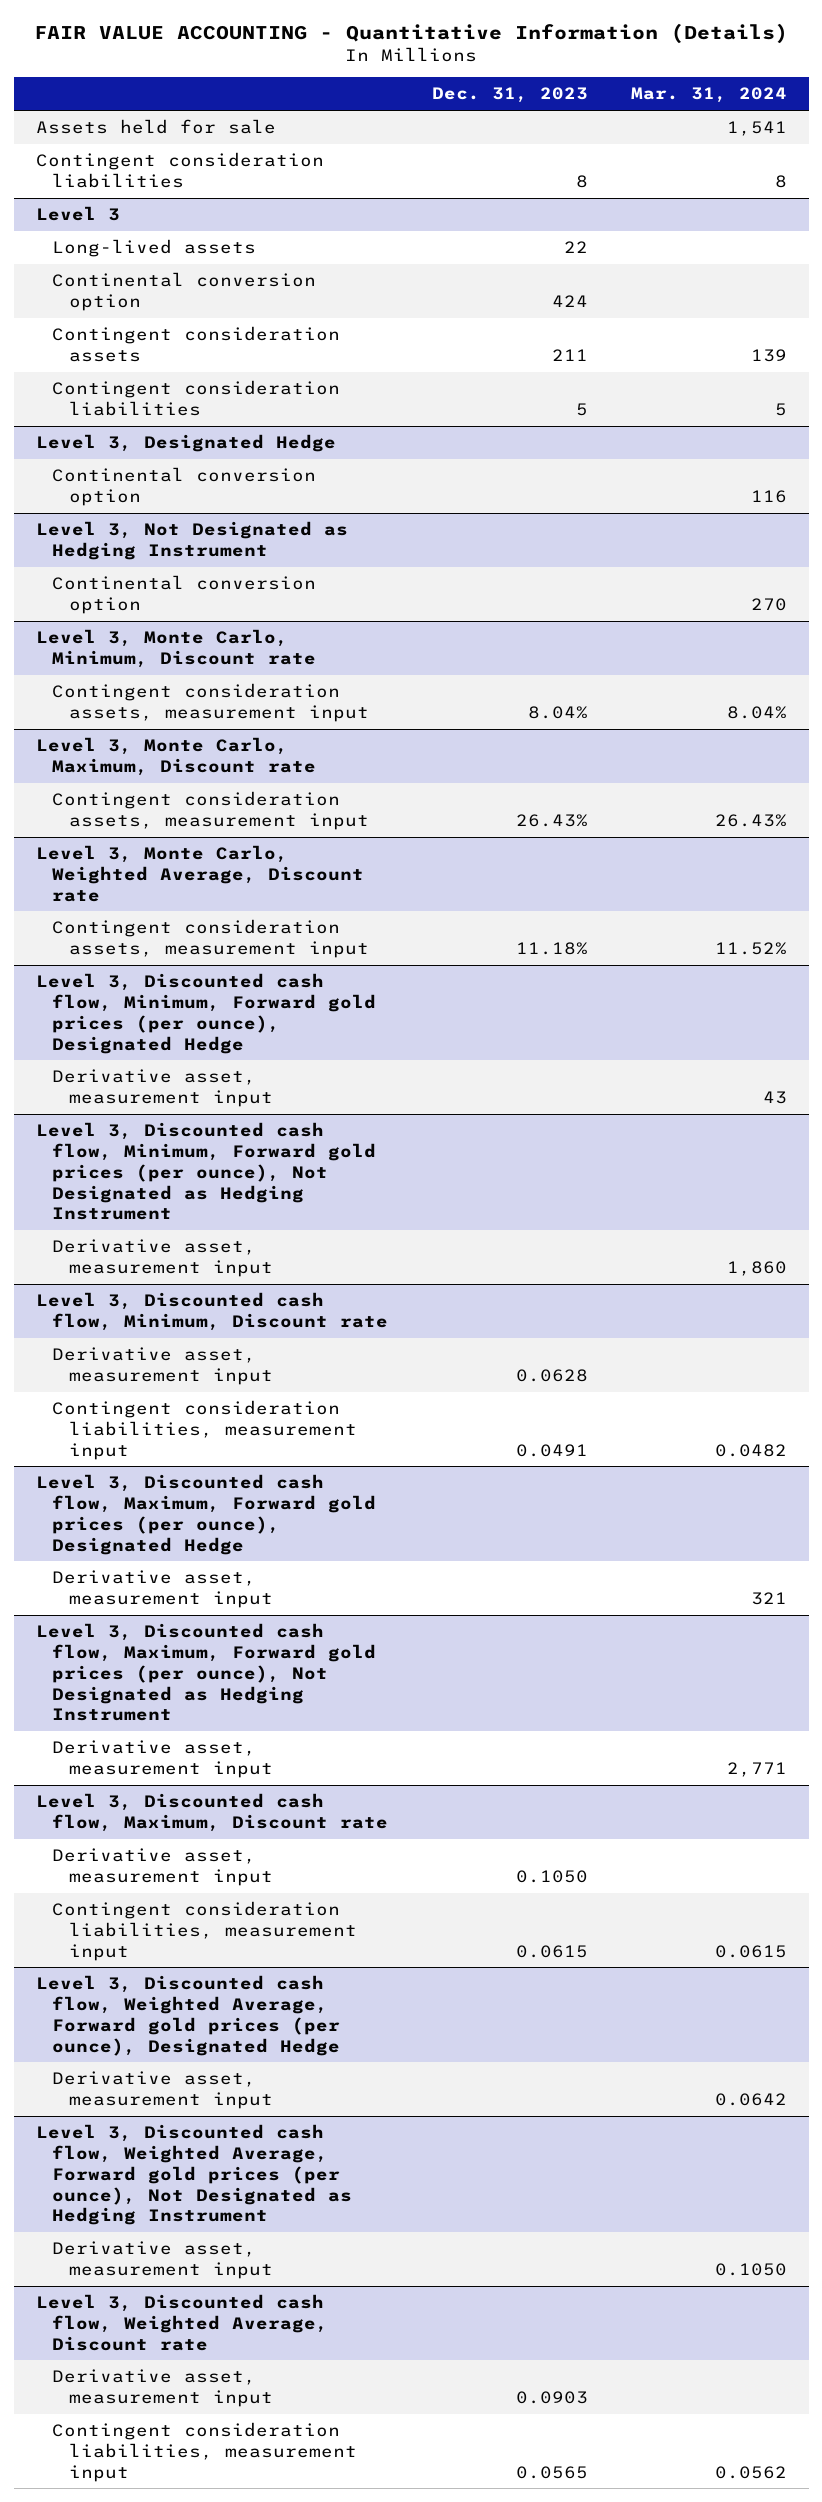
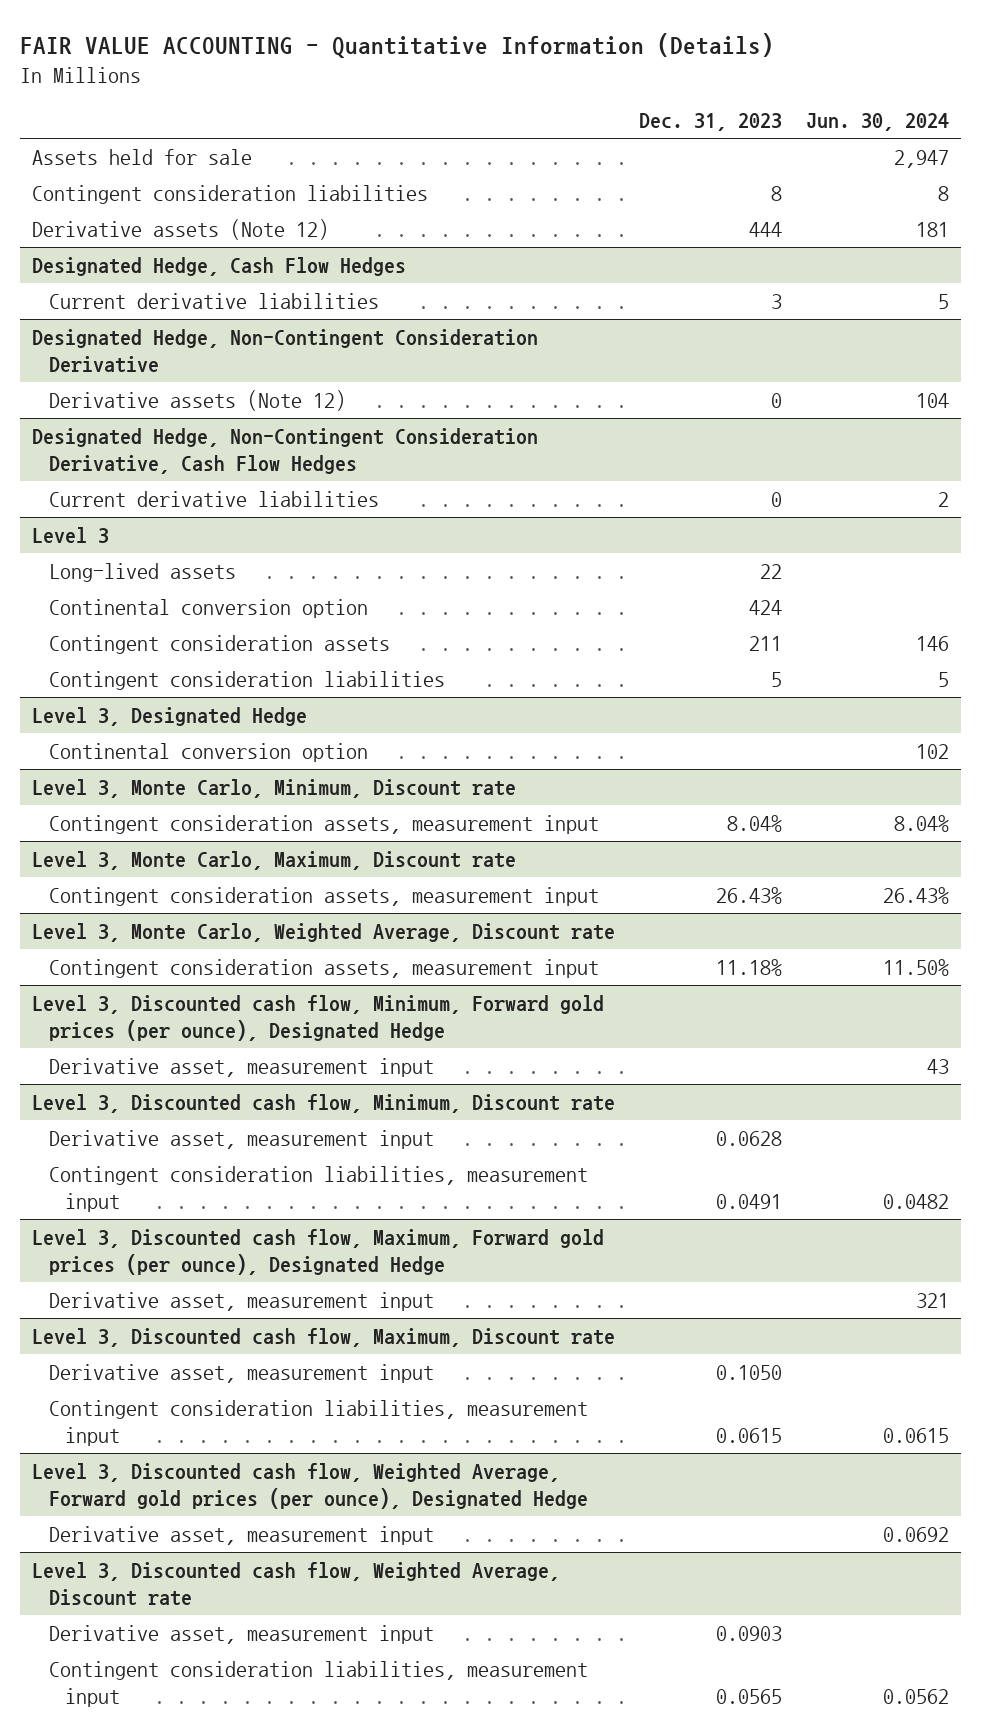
[630,87,787,104] Mar. 31, 2024 -> none
none -> [806,113,950,132] Jun. 30, 2024
none -> [31,218,329,240] Derivative assets (Note 12)
none -> [31,256,406,276] Designated Hedge, Cash Flow Hedges
none -> [48,292,379,309] Current derivative liabilities
none -> [31,328,538,373] Designated Hedge, Non-Contingent Consideration Derivative
none -> [48,389,346,411] Derivative assets (Note 12)
none -> [31,427,538,474] Designated Hedge, Non-Contingent Consideration Derivative, Cash Flow Hedges
none -> [48,490,379,507] Current derivative liabilities
[35,521,348,560] Level 3, Not Designated as Hedging Instrument -> none
[52,575,317,614] Continental conversion option -> none
[35,1122,377,1221] Level 3, Discounted cash flow, Minimum, Forward gold prices (per ounce), Not Designated as Hedging Instrument -> none
[52,1239,274,1277] Derivative asset, measurement input -> none
[35,1623,377,1722] Level 3, Discounted cash flow, Maximum, Forward gold prices (per ounce), Not Designated as Hedging Instrument -> none
[52,1740,274,1778] Derivative asset, measurement input -> none
[35,2124,353,2226] Level 3, Discounted cash flow, Weighted Average, Forward gold prices (per ounce), Not Designated as Hedging Instrument -> none
[52,2241,274,2279] Derivative asset, measurement input -> none

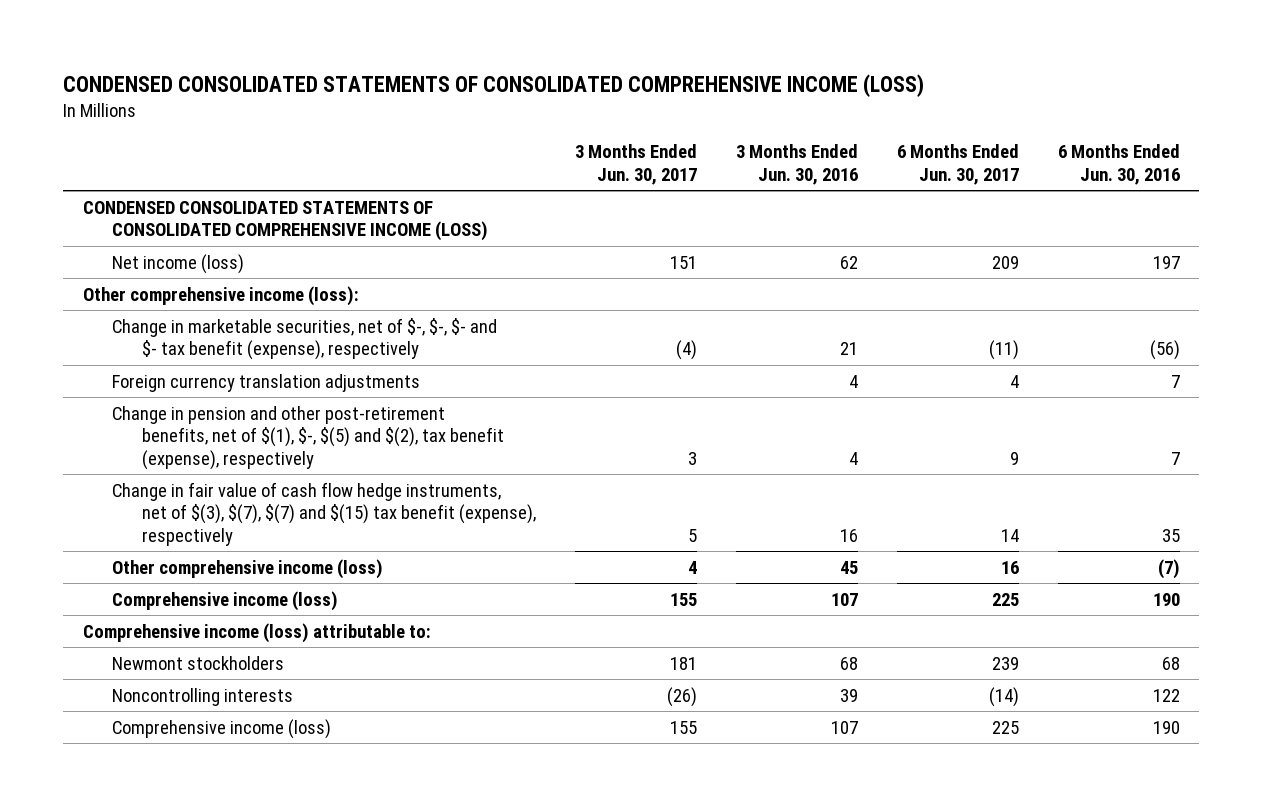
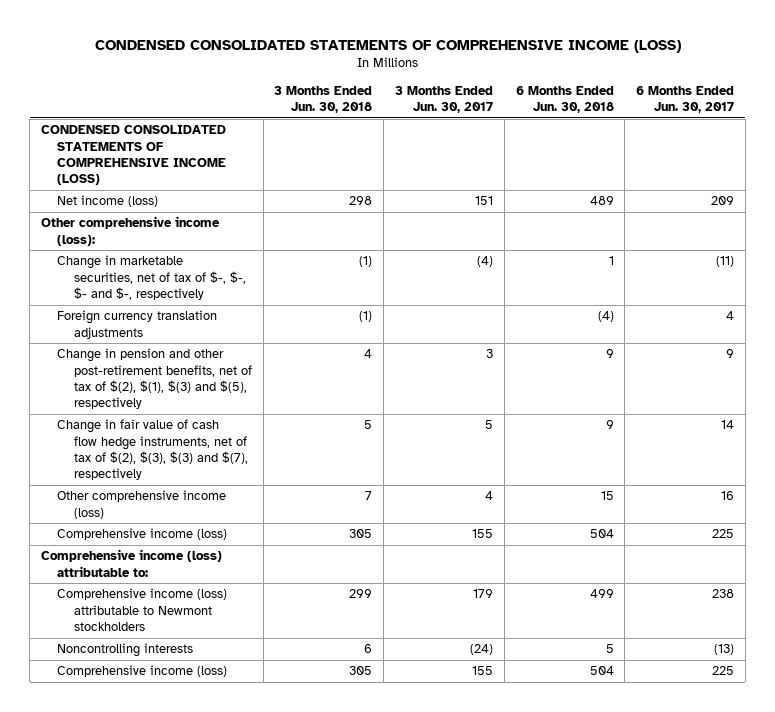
[63,74,925,98] CONDENSED CONSOLIDATED STATEMENTS OF CONSOLIDATED COMPREHENSIVE INCOME (LOSS) -> [94,39,681,53] CONDENSED CONSOLIDATED STATEMENTS OF COMPREHENSIVE INCOME (LOSS)
[735,144,858,185] 3 Months Ended Jun. 30, 2016 -> none
[1057,144,1180,185] 6 Months Ended Jun. 30, 2016 -> none
none -> [274,85,373,114] 3 Months Ended Jun. 30, 2018
none -> [515,85,614,114] 6 Months Ended Jun. 30, 2018
[82,200,489,242] CONDENSED CONSOLIDATED STATEMENTS OF CONSOLIDATED COMPREHENSIVE INCOME (LOSS) -> [41,125,227,186] CONDENSED CONSOLIDATED STATEMENTS OF COMPREHENSIVE INCOME (LOSS)
[112,317,498,361] Change in marketable securities, net of $-, $-, $- and $- tax benefit (expense), respectively -> [57,255,246,301] Change in marketable securities, net of tax of $-, $-, $- and $-, respectively
[112,405,504,470] Change in pension and other post-retirement benefits, net of $(1), $-, $(5) and $(2), tax benefit (expense), respectively -> [57,348,252,410] Change in pension and other post-retirement benefits, net of tax of $(2), $(1), $(3) and $(5), respectively
[112,481,536,546] Change in fair value of cash flow hedge instruments, net of $(3), $(7), $(7) and $(15) tax benefit (expense), respectively -> [57,419,248,481] Change in fair value of cash flow hedge instruments, net of tax of $(2), $(3), $(3) and $(7), respectively
[112,655,285,670] Newmont stockholders -> [57,588,228,632] Comprehensive income (loss) attributable to Newmont stockholders
[669,656,697,670] 181 -> [472,589,493,599] 179
[991,656,1019,670] 239 -> [712,589,735,599] 238
[666,686,697,707] (26) -> [469,644,493,656] (24)
[988,686,1019,707] (14) -> [714,644,735,656] (13)

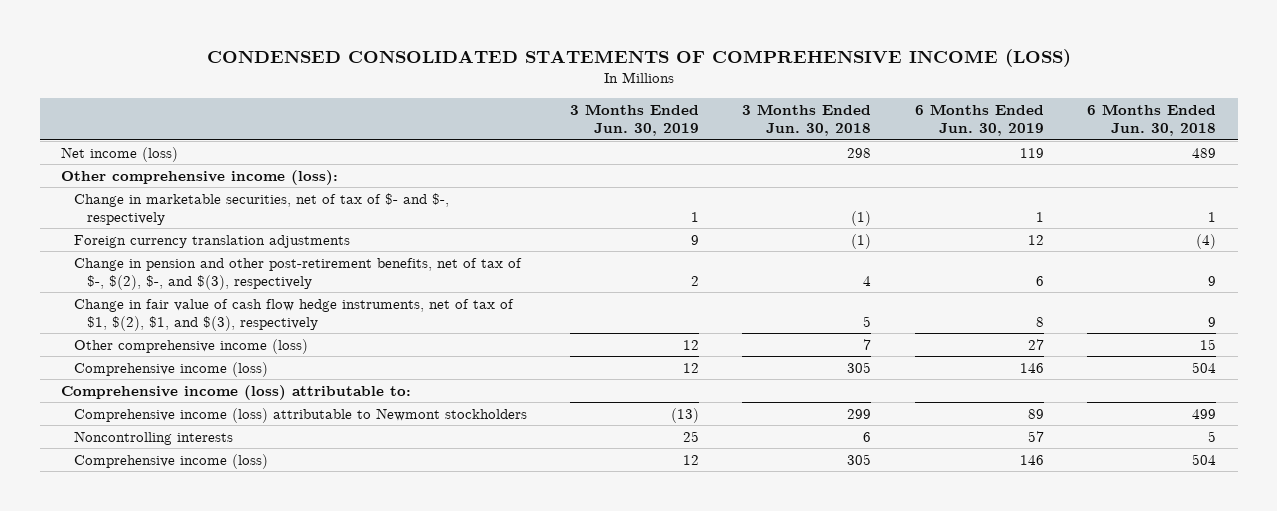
[394,85,493,114] 3 Months Ended Jun. 30, 2017 -> none
[636,85,735,114] 6 Months Ended Jun. 30, 2017 -> none
none -> [570,104,700,137] 3 Months Ended Jun. 30, 2019
none -> [914,104,1044,137] 6 Months Ended Jun. 30, 2019
[41,125,227,186] CONDENSED CONSOLIDATED STATEMENTS OF COMPREHENSIVE INCOME (LOSS) -> none
[57,255,246,301] Change in marketable securities, net of tax of $-, $-, $- and $-, respectively -> [73,192,449,225] Change in marketable securities, net of tax of $- and $-, respectively
[57,348,252,410] Change in pension and other post-retirement benefits, net of tax of $(2), $(1), $(3) and $(5), respectively -> [73,257,522,290] Change in pension and other post-retirement benefits, net of tax of $-, $(2), $-, and $(3), respectively
[57,419,248,481] Change in fair value of cash flow hedge instruments, net of tax of $(2), $(3), $(3) and $(7), respectively -> [73,298,514,331] Change in fair value of cash flow hedge instruments, net of tax of $1, $(2), $1, and $(3), respectively

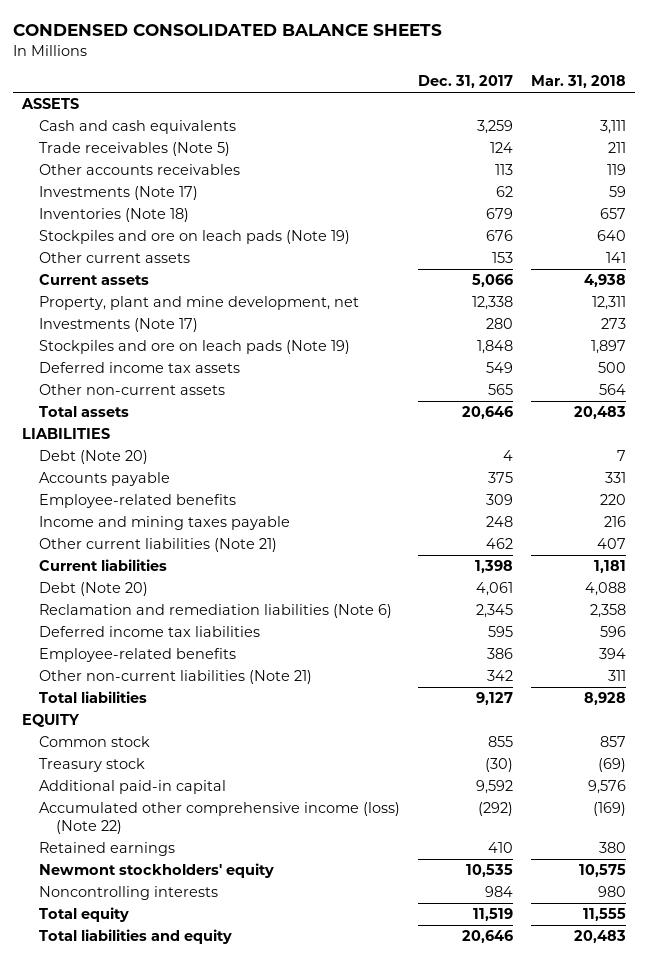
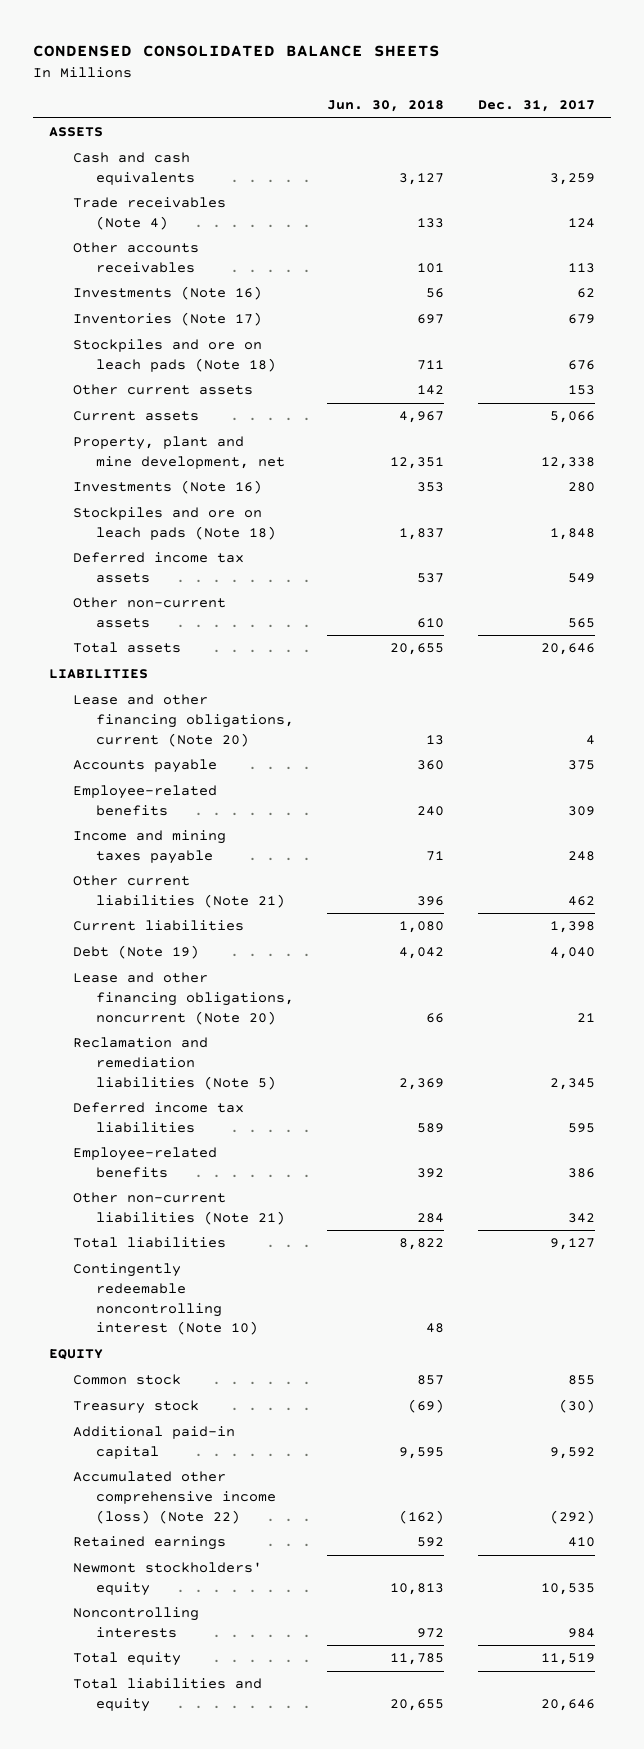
[530,75,626,89] Mar. 31, 2018 -> none
none -> [327,100,445,113] Jun. 30, 2018
[39,142,231,157] Trade receivables (Note 5) -> [72,197,226,230] Trade receivables (Note 4)
[39,186,199,201] Investments (Note 17) -> [72,286,262,301] Investments (Note 16)
[39,208,190,223] Inventories (Note 18) -> [72,312,262,327] Inventories (Note 17)
[39,230,351,245] Stockpiles and ore on leach pads (Note 19) -> [72,339,277,372] Stockpiles and ore on leach pads (Note 18)
[39,318,199,333] Investments (Note 17) -> [72,480,262,495] Investments (Note 16)
[39,340,351,355] Stockpiles and ore on leach pads (Note 19) -> [72,507,277,540] Stockpiles and ore on leach pads (Note 18)
[39,450,149,465] Debt (Note 20) -> none
none -> [72,694,295,747] Lease and other financing obligations, current (Note 20)
[39,582,149,597] Debt (Note 20) -> [72,945,199,960] Debt (Note 19)
[475,582,513,597] 4,061 -> [549,947,595,960] 4,040
none -> [72,972,295,1025] Lease and other financing obligations, noncurrent (Note 20)
[39,604,393,619] Reclamation and remediation liabilities (Note 6) -> [72,1037,277,1090] Reclamation and remediation liabilities (Note 5)
none -> [72,1263,259,1336] Contingently redeemable noncontrolling interest (Note 10)

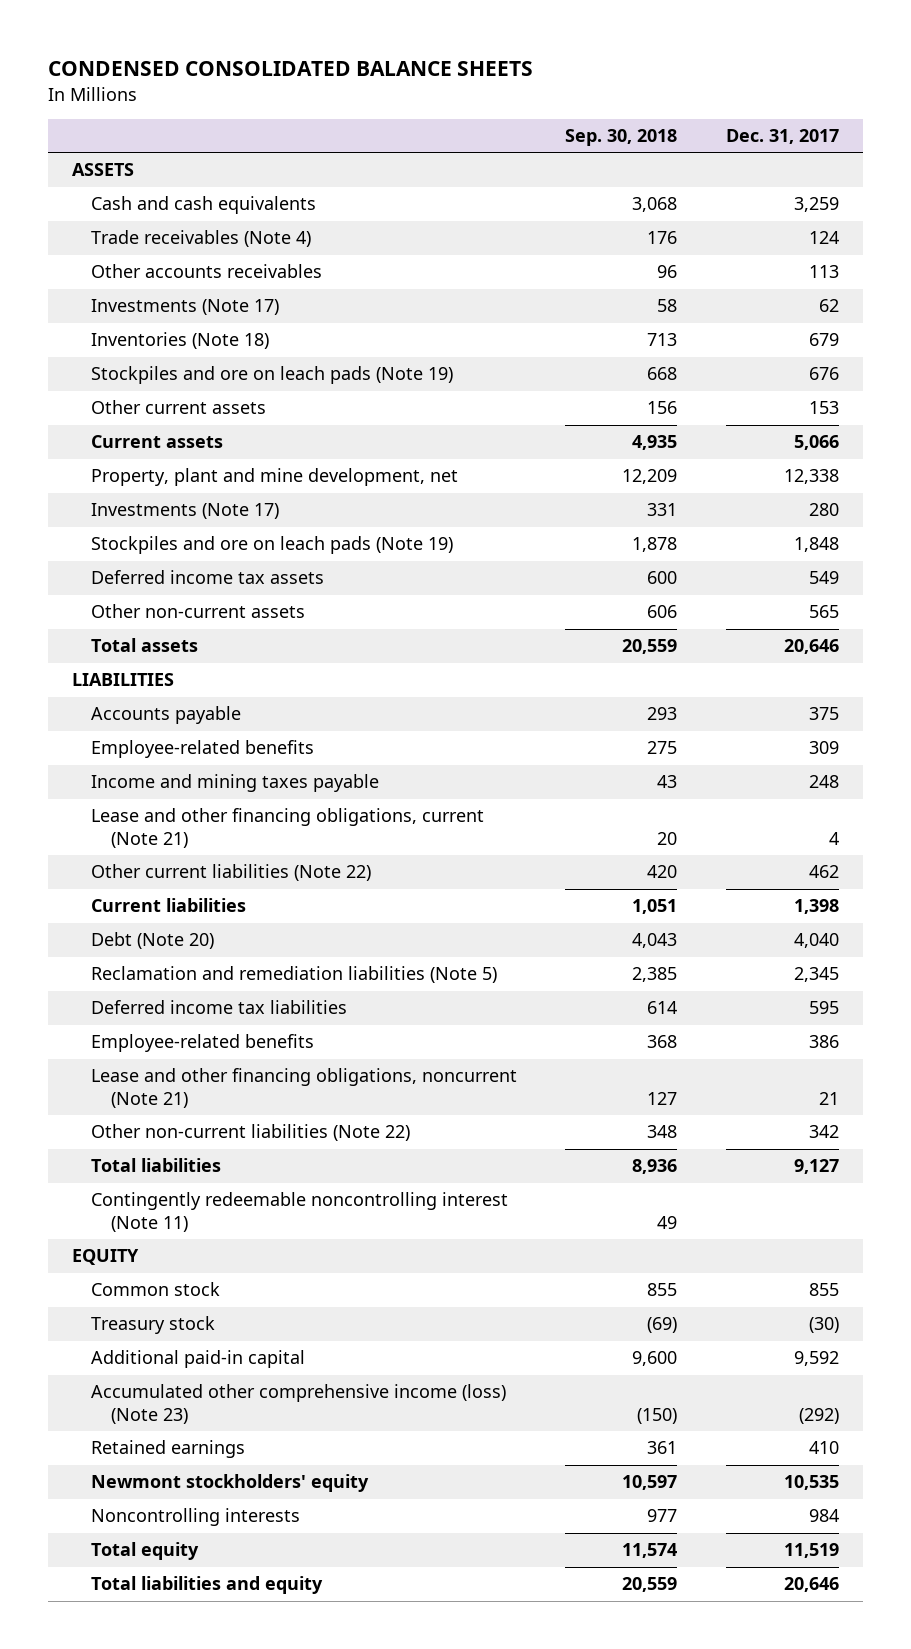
[327,100,445,113] Jun. 30, 2018 -> none
none -> [565,129,678,147] Sep. 30, 2018
[72,286,262,301] Investments (Note 16) -> [91,299,280,316] Investments (Note 17)
[72,312,262,327] Inventories (Note 17) -> [91,332,270,350] Inventories (Note 18)
[72,339,277,372] Stockpiles and ore on leach pads (Note 18) -> [91,366,454,385] Stockpiles and ore on leach pads (Note 19)
[72,480,262,495] Investments (Note 16) -> [91,503,280,520] Investments (Note 17)
[72,507,277,540] Stockpiles and ore on leach pads (Note 18) -> [91,536,454,555] Stockpiles and ore on leach pads (Note 19)
[72,694,295,747] Lease and other financing obligations, current (Note 20) -> none
none -> [91,808,485,848] Lease and other financing obligations, current (Note 21)
[72,875,286,908] Other current liabilities (Note 21) -> [91,864,372,882] Other current liabilities (Note 22)
[72,972,295,1025] Lease and other financing obligations, noncurrent (Note 20) -> none
[72,945,199,960] Debt (Note 19) -> [91,932,215,950] Debt (Note 20)
none -> [91,1068,518,1108] Lease and other financing obligations, noncurrent (Note 21)
[72,1192,286,1225] Other non-current liabilities (Note 21) -> [91,1124,411,1142] Other non-current liabilities (Note 22)
[72,1263,259,1336] Contingently redeemable noncontrolling interest (Note 10) -> [91,1192,509,1232] Contingently redeemable noncontrolling interest (Note 11)
[72,1471,277,1524] Accumulated other comprehensive income (loss) (Note 22) -> [91,1384,507,1424] Accumulated other comprehensive income (loss) (Note 23)

